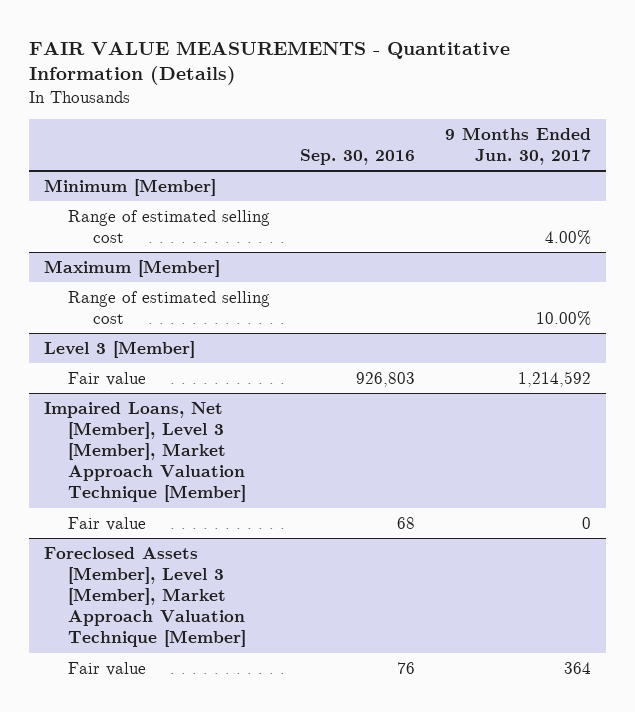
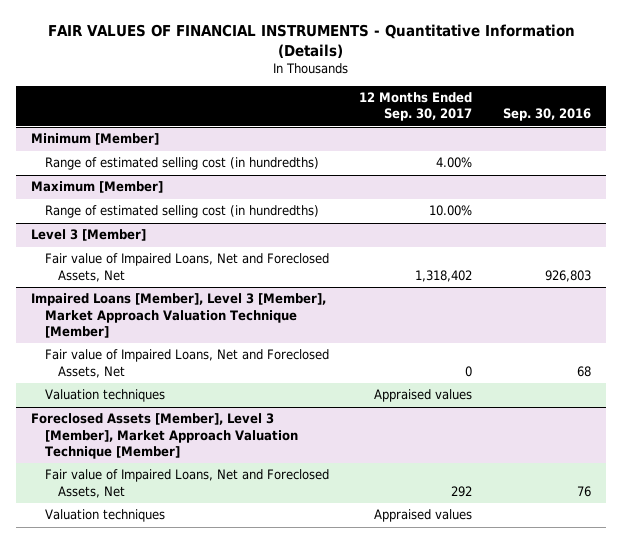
[29,40,511,86] FAIR VALUE MEASUREMENTS - Quantitative Information (Details) -> [47,24,575,58] FAIR VALUES OF FINANCIAL INSTRUMENTS - Quantitative Information (Details)
[444,126,591,165] 9 Months Ended Jun. 30, 2017 -> none
none -> [359,92,473,122] 12 Months Ended Sep. 30, 2017
[68,209,271,243] Range of estimated selling cost -> [44,157,319,171] Range of estimated selling cost (in hundredths)
[68,290,271,324] Range of estimated selling cost -> [44,205,319,219] Range of estimated selling cost (in hundredths)
[68,371,147,386] Fair value -> [44,253,329,282] Fair value of Impaired Loans, Net and Foreclosed Assets, Net
[43,401,247,503] Impaired Loans, Net [Member], Level 3 [Member], Market Approach Valuation Technique [Member] -> [31,293,327,338] Impaired Loans [Member], Level 3 [Member], Market Approach Valuation Technique [Member]
[68,516,147,531] Fair value -> [44,349,329,378] Fair value of Impaired Loans, Net and Foreclosed Assets, Net
none -> [44,389,165,403] Valuation techniques
[68,661,147,676] Fair value -> [44,469,329,498] Fair value of Impaired Loans, Net and Foreclosed Assets, Net
none -> [44,509,165,523] Valuation techniques

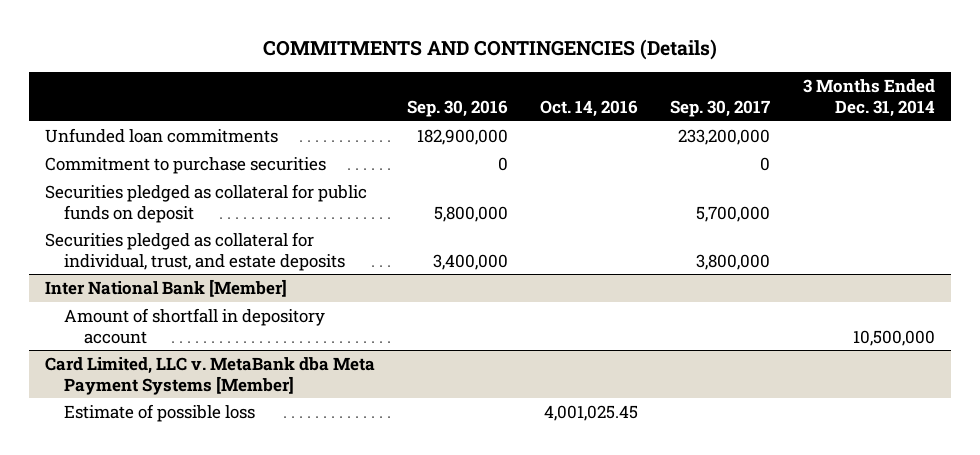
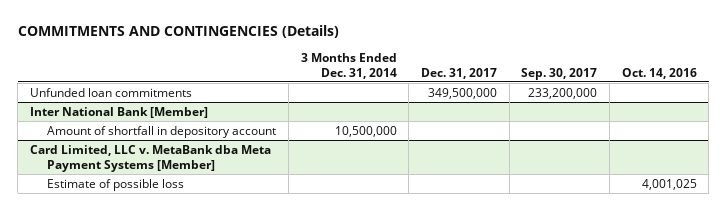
[407,100,509,118] Sep. 30, 2016 -> none
none -> [420,67,497,79] Dec. 31, 2017
[45,156,327,174] Commitment to purchase securities -> none
[45,183,368,223] Securities pledged as collateral for public funds on deposit -> none
[45,231,346,271] Securities pledged as collateral for individual, trust, and estate deposits -> none
[544,404,639,421] 4,001,025.45 -> [641,178,697,190] 4,001,025

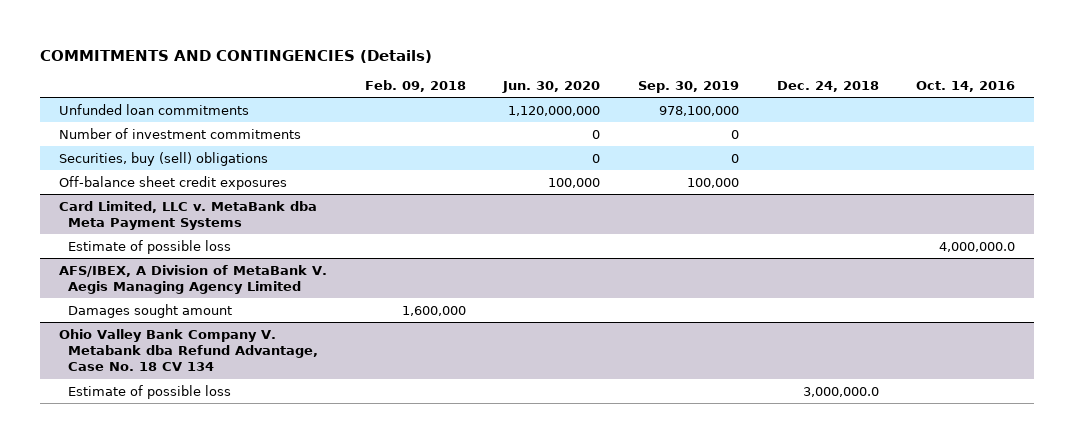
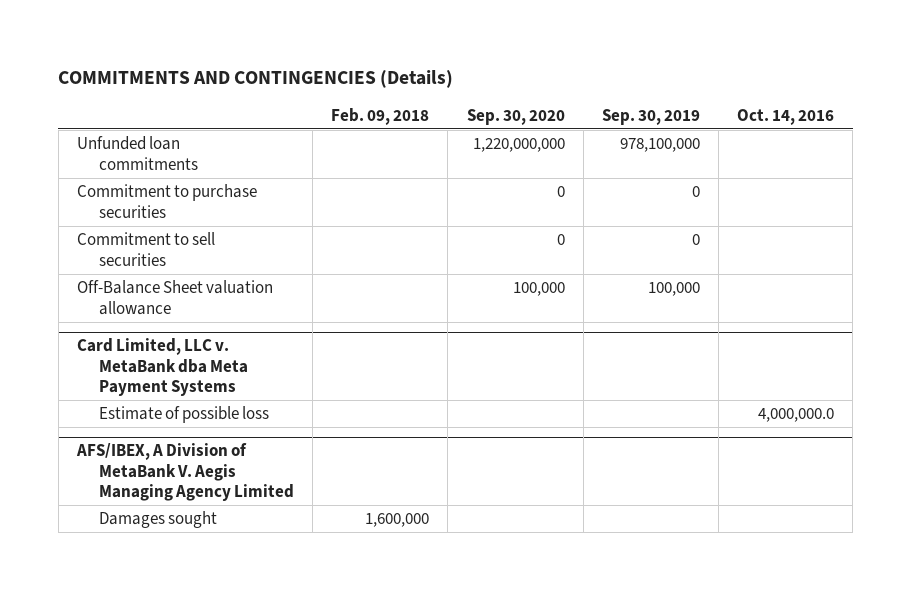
[502,81,601,94] Jun. 30, 2020 -> none
[776,81,879,93] Dec. 24, 2018 -> none
none -> [466,108,565,125] Sep. 30, 2020
[59,127,302,139] Number of investment commitments -> none
[59,151,269,166] Securities, buy (sell) obligations -> none
none -> [76,184,257,218] Commitment to purchase securities
none -> [76,232,215,266] Commitment to sell securities
[59,175,288,190] Off-balance sheet credit exposures -> [76,280,273,315] Off-Balance Sheet valuation allowance
[59,328,319,372] Ohio Valley Bank Company V. Metabank dba Refund Advantage, Case No. 18 CV 134 -> none
[68,384,232,399] Estimate of possible loss -> none
[68,303,233,318] Damages sought amount -> [99,511,218,529] Damages sought

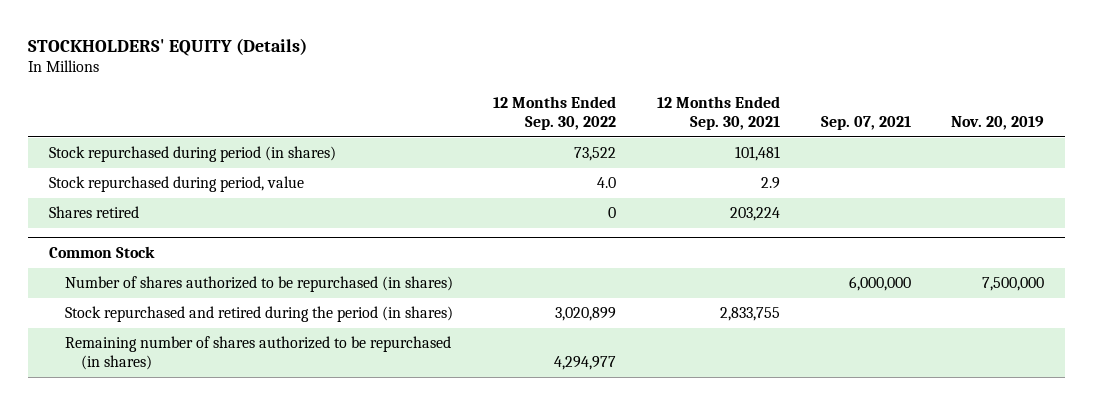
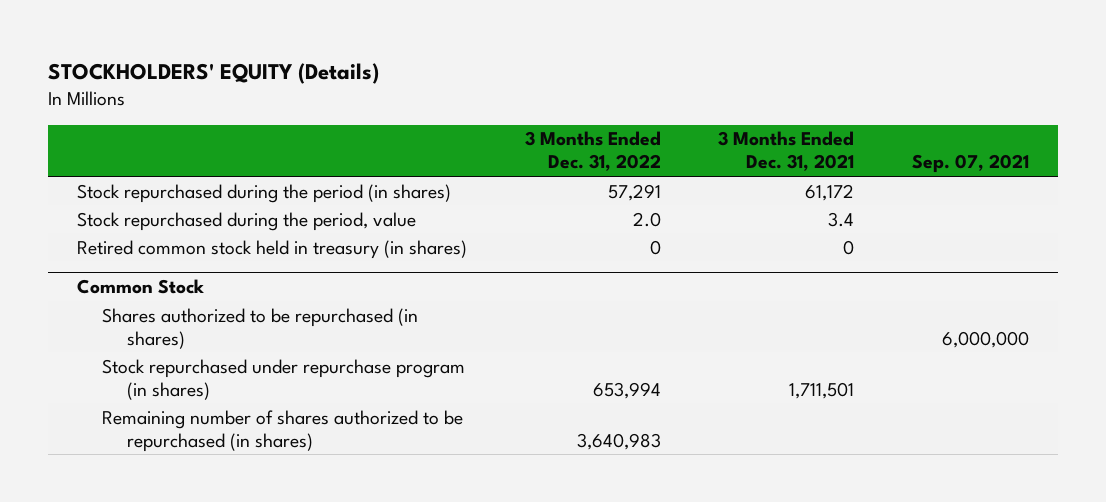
[493,95,617,130] 12 Months Ended Sep. 30, 2022 -> none
[657,95,781,130] 12 Months Ended Sep. 30, 2021 -> none
[951,115,1045,130] Nov. 20, 2019 -> none
none -> [524,131,661,172] 3 Months Ended Dec. 31, 2022
none -> [718,131,855,172] 3 Months Ended Dec. 31, 2021
[48,146,336,163] Stock repurchased during period (in shares) -> [76,183,451,203] Stock repurchased during the period (in shares)
[48,176,304,193] Stock repurchased during period, value -> [76,211,416,231] Stock repurchased during the period, value
[48,206,139,219] Shares retired -> [76,239,467,259] Retired common stock held in treasury (in shares)
[64,276,453,293] Number of shares authorized to be repurchased (in shares) -> [102,307,419,349] Shares authorized to be repurchased (in shares)
[64,306,453,323] Stock repurchased and retired during the period (in shares) -> [102,358,466,400] Stock repurchased under repurchase program (in shares)

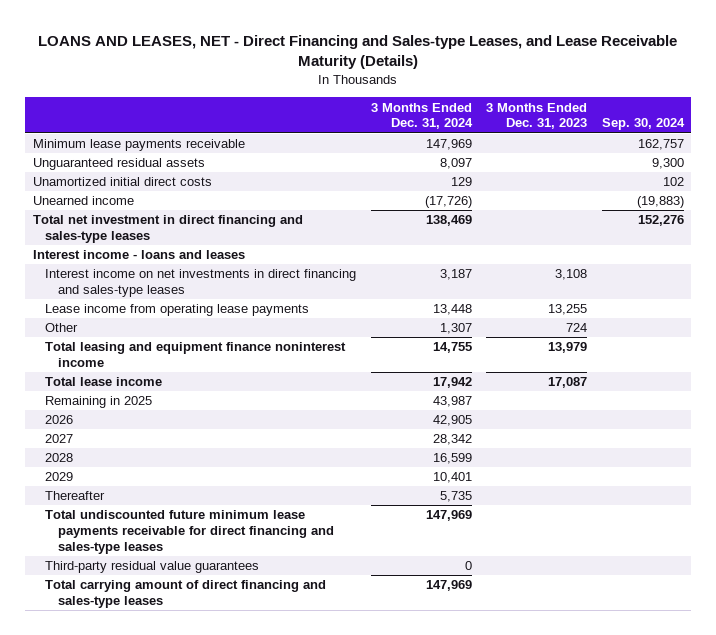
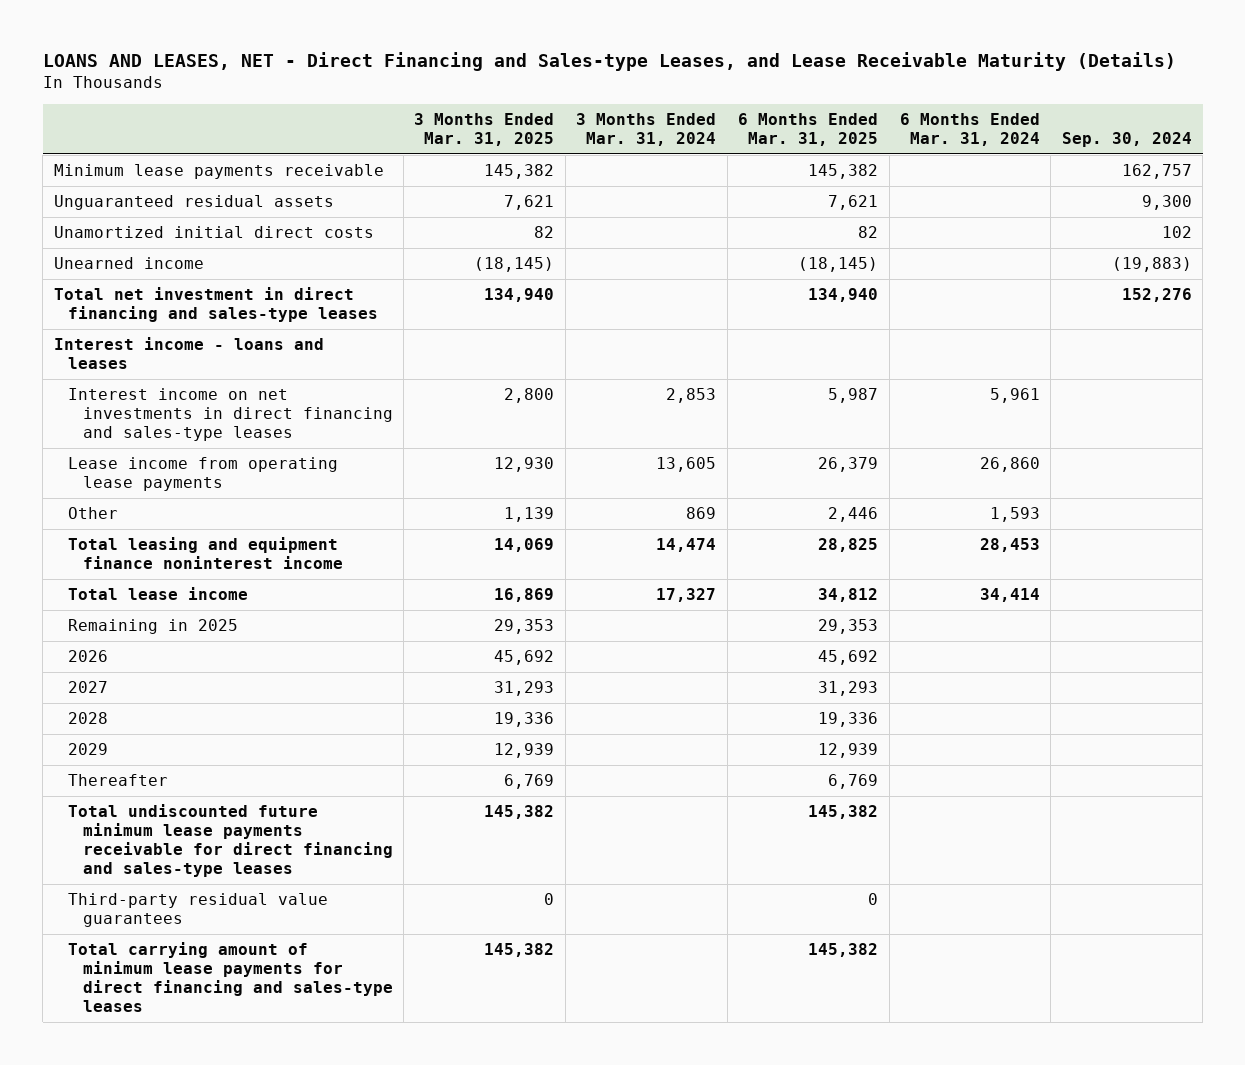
[370,102,473,130] 3 Months Ended Dec. 31, 2024 -> none
[486,102,588,130] 3 Months Ended Dec. 31, 2023 -> none
none -> [414,113,555,147] 3 Months Ended Mar. 31, 2025
none -> [576,113,717,147] 3 Months Ended Mar. 31, 2024
none -> [738,113,879,147] 6 Months Ended Mar. 31, 2025
none -> [899,113,1040,147] 6 Months Ended Mar. 31, 2024
[45,580,327,609] Total carrying amount of direct financing and sales-type leases -> [68,942,393,1012] Total carrying amount of minimum lease payments for direct financing and sales-type leases

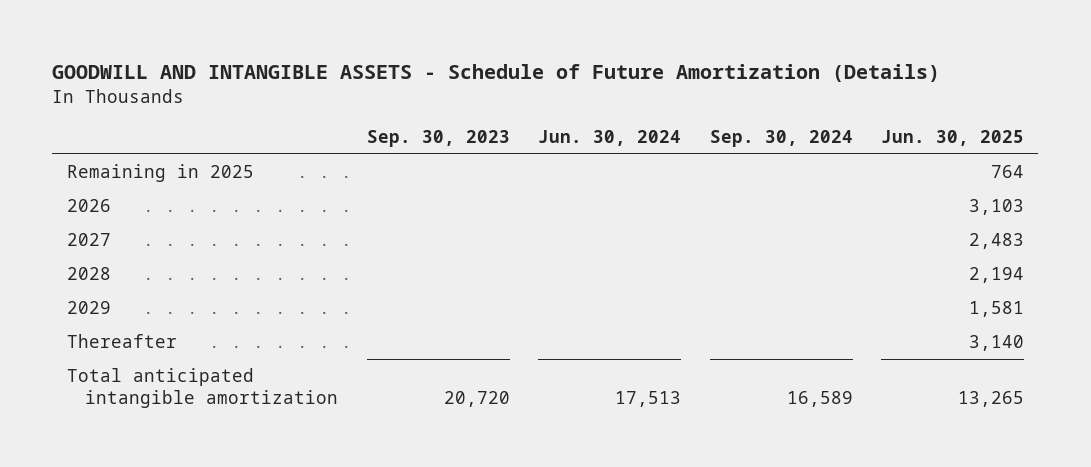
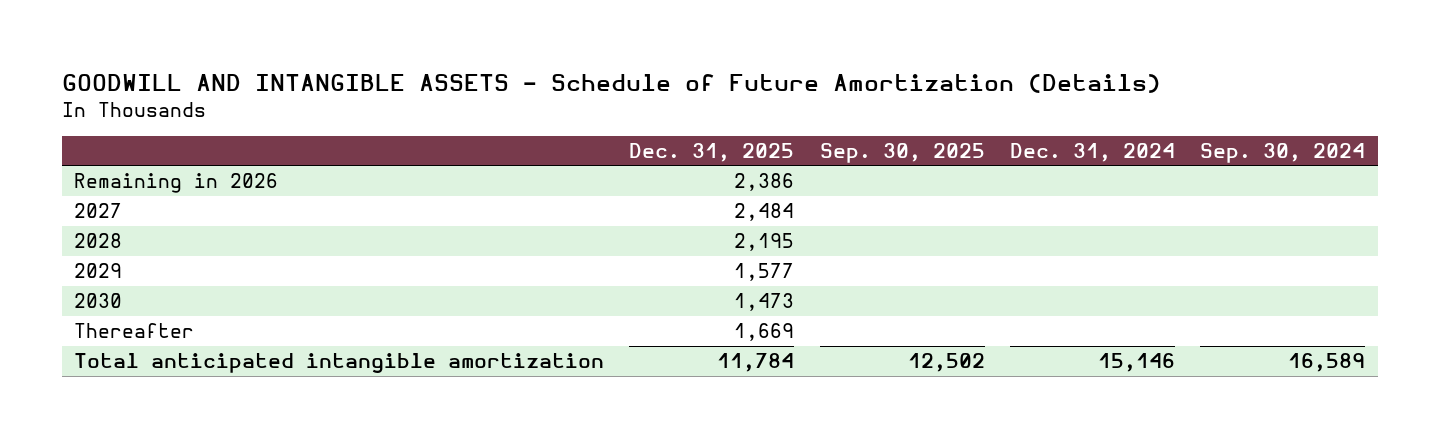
[366,130,510,148] Sep. 30, 2023 -> none
[538,130,682,147] Jun. 30, 2024 -> none
[880,130,1024,147] Jun. 30, 2025 -> none
none -> [629,142,795,162] Dec. 31, 2025
none -> [819,142,985,163] Sep. 30, 2025
none -> [1009,142,1175,162] Dec. 31, 2024
[66,199,111,213] 2026 -> none
[66,164,254,183] Remaining in 2025 -> [74,173,279,194] Remaining in 2026
none -> [74,293,123,309] 2030

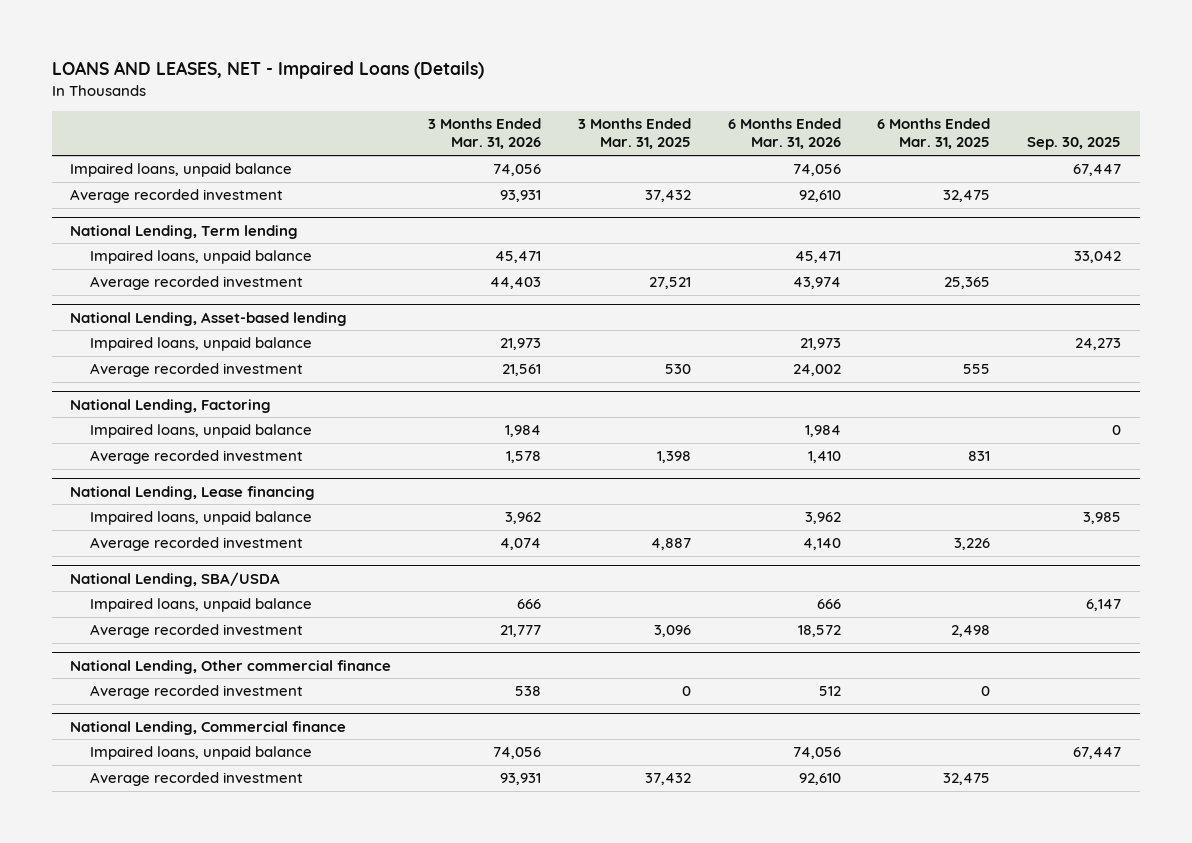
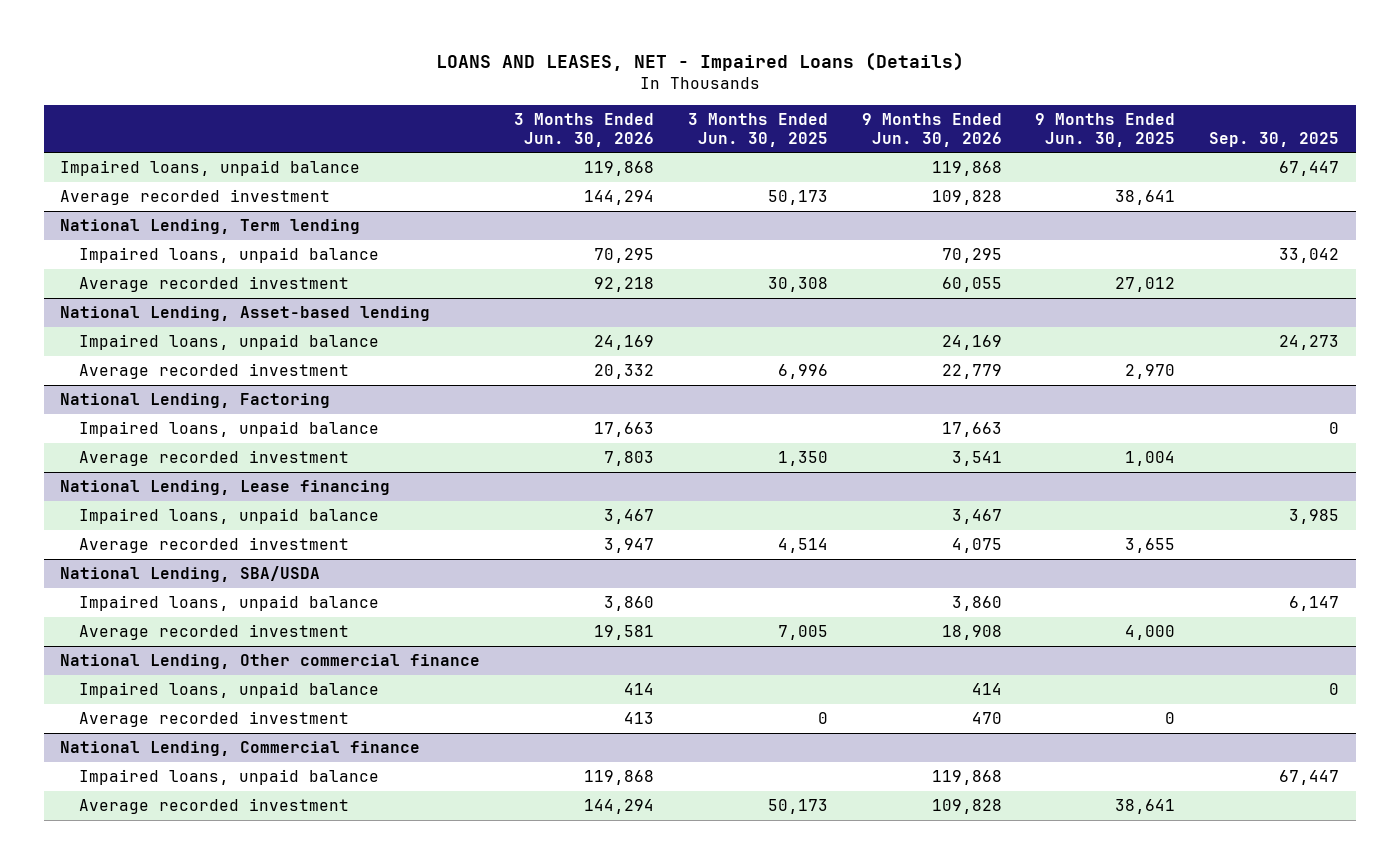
[428,118,542,150] 3 Months Ended Mar. 31, 2026 -> none
[577,118,691,150] 3 Months Ended Mar. 31, 2025 -> none
[727,118,841,150] 6 Months Ended Mar. 31, 2026 -> none
[877,118,991,150] 6 Months Ended Mar. 31, 2025 -> none
none -> [514,113,655,147] 3 Months Ended Jun. 30, 2026
none -> [687,113,828,147] 3 Months Ended Jun. 30, 2025
none -> [861,113,1002,147] 9 Months Ended Jun. 30, 2026
none -> [1035,113,1176,147] 9 Months Ended Jun. 30, 2025
none -> [78,682,379,699] Impaired loans, unpaid balance

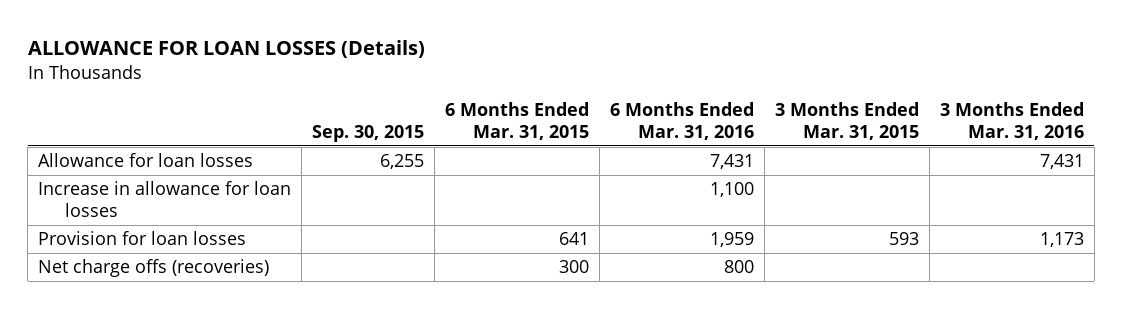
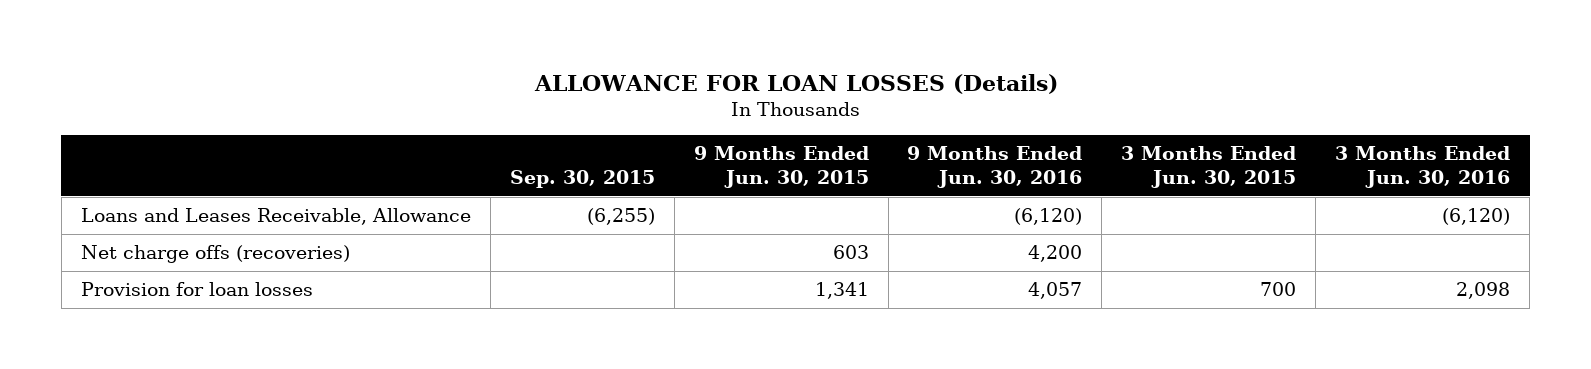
[445,102,590,140] 6 Months Ended Mar. 31, 2015 -> none
[610,102,755,140] 6 Months Ended Mar. 31, 2016 -> none
[774,102,919,140] 3 Months Ended Mar. 31, 2015 -> none
[939,102,1084,140] 3 Months Ended Mar. 31, 2016 -> none
none -> [693,145,869,189] 9 Months Ended Jun. 30, 2015
none -> [907,145,1083,189] 9 Months Ended Jun. 30, 2016
none -> [1121,145,1297,189] 3 Months Ended Jun. 30, 2015
none -> [1335,145,1511,189] 3 Months Ended Jun. 30, 2016
[38,181,292,217] Increase in allowance for loan losses -> none
[38,153,254,168] Allowance for loan losses -> [80,208,471,226] Loans and Leases Receivable, Allowance
[380,154,425,170] 6,255 -> [586,208,655,226] (6,255)
[38,231,247,246] Provision for loan losses -> [80,282,313,297] Provision for loan losses

